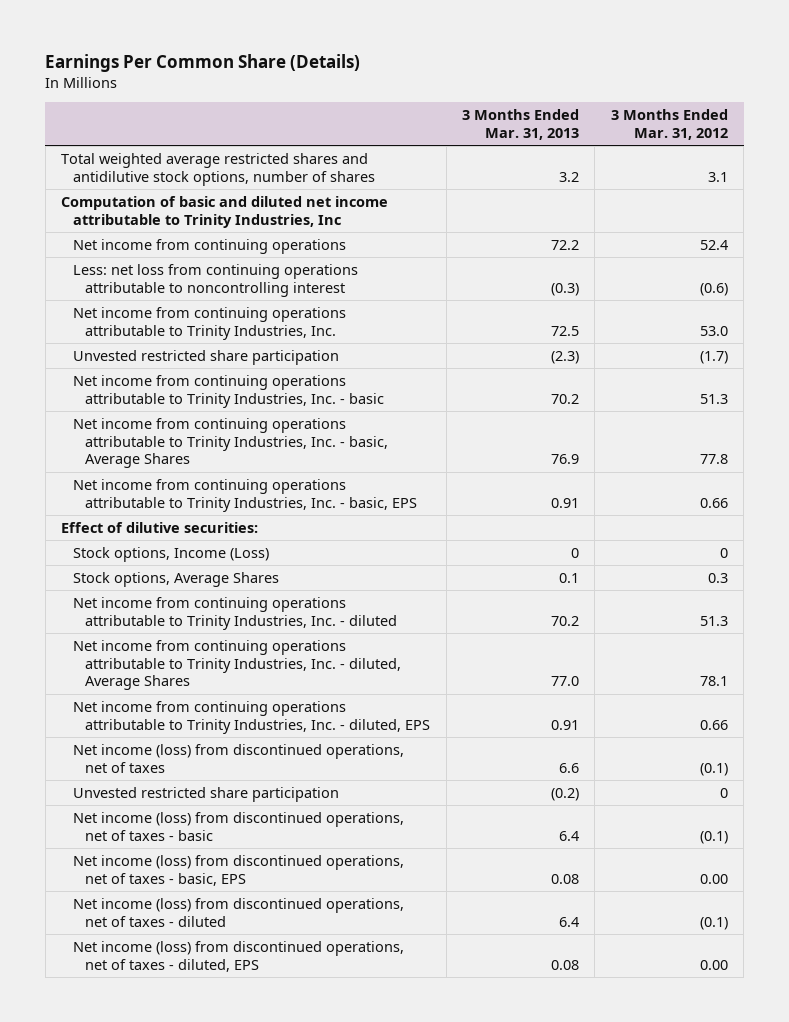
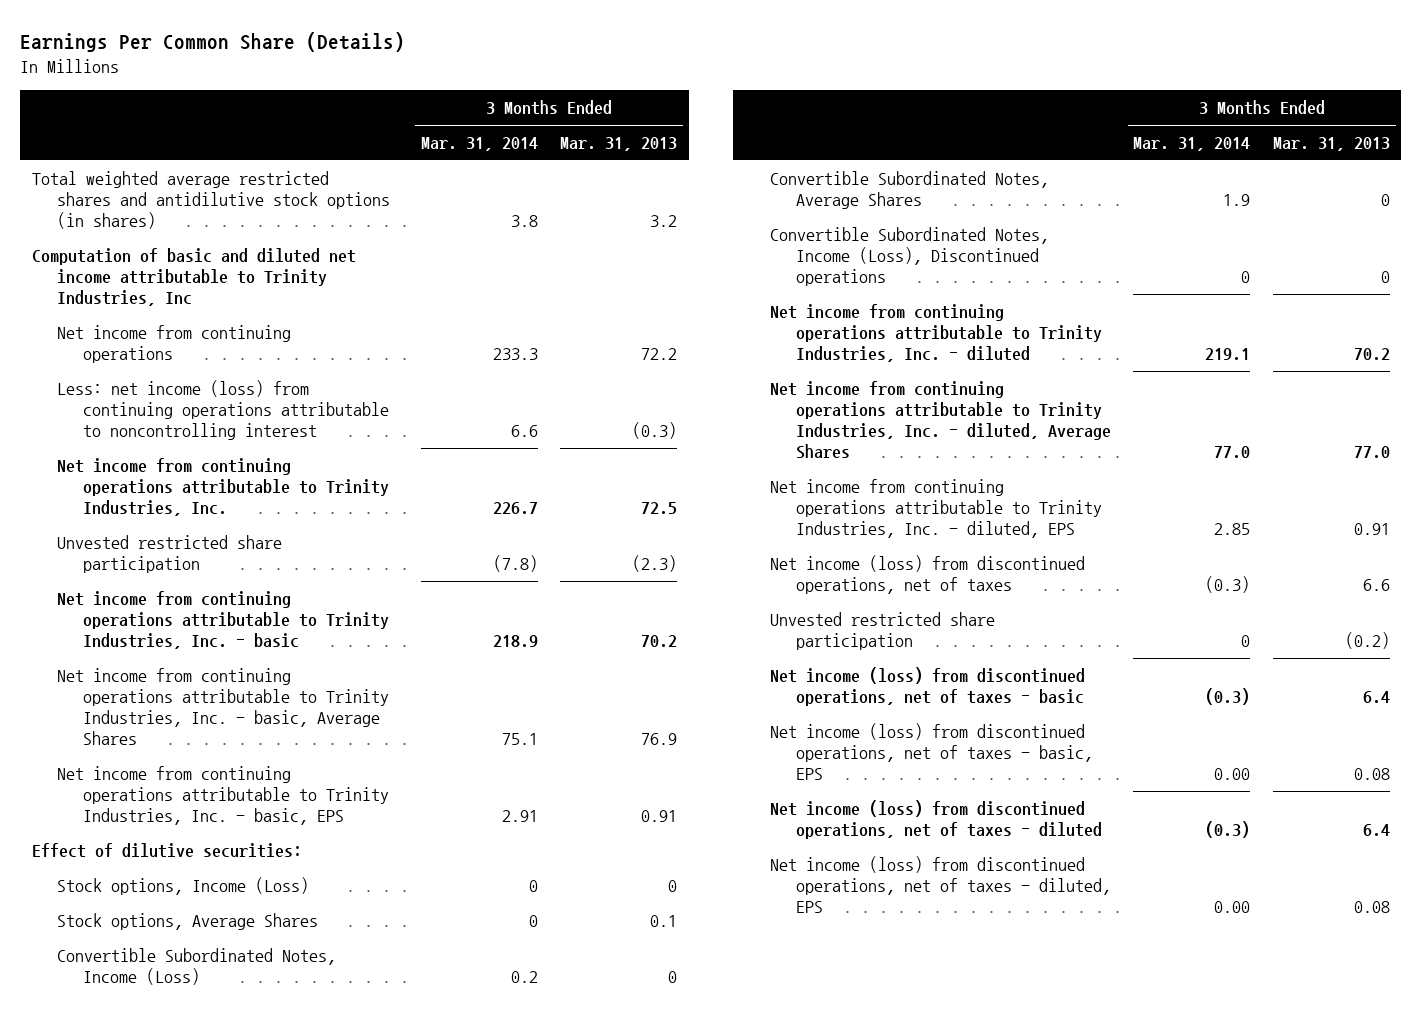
[610,108,728,140] 3 Months Ended Mar. 31, 2012 -> none
none -> [420,137,538,152] Mar. 31, 2014
[61,152,376,186] Total weighted average restricted shares and antidilutive stock options, number of shares -> [31,171,391,230] Total weighted average restricted shares and antidilutive stock options (in shares)
[73,263,359,297] Less: net loss from continuing operations attributable to noncontrolling interest -> [57,380,389,441] Less: net income (loss) from continuing operations attributable to noncontrolling interest
none -> [57,948,337,986] Convertible Subordinated Notes, Income (Loss)
none -> [770,171,1050,210] Convertible Subordinated Notes, Average Shares
none -> [770,227,1050,287] Convertible Subordinated Notes, Income (Loss), Discontinued operations

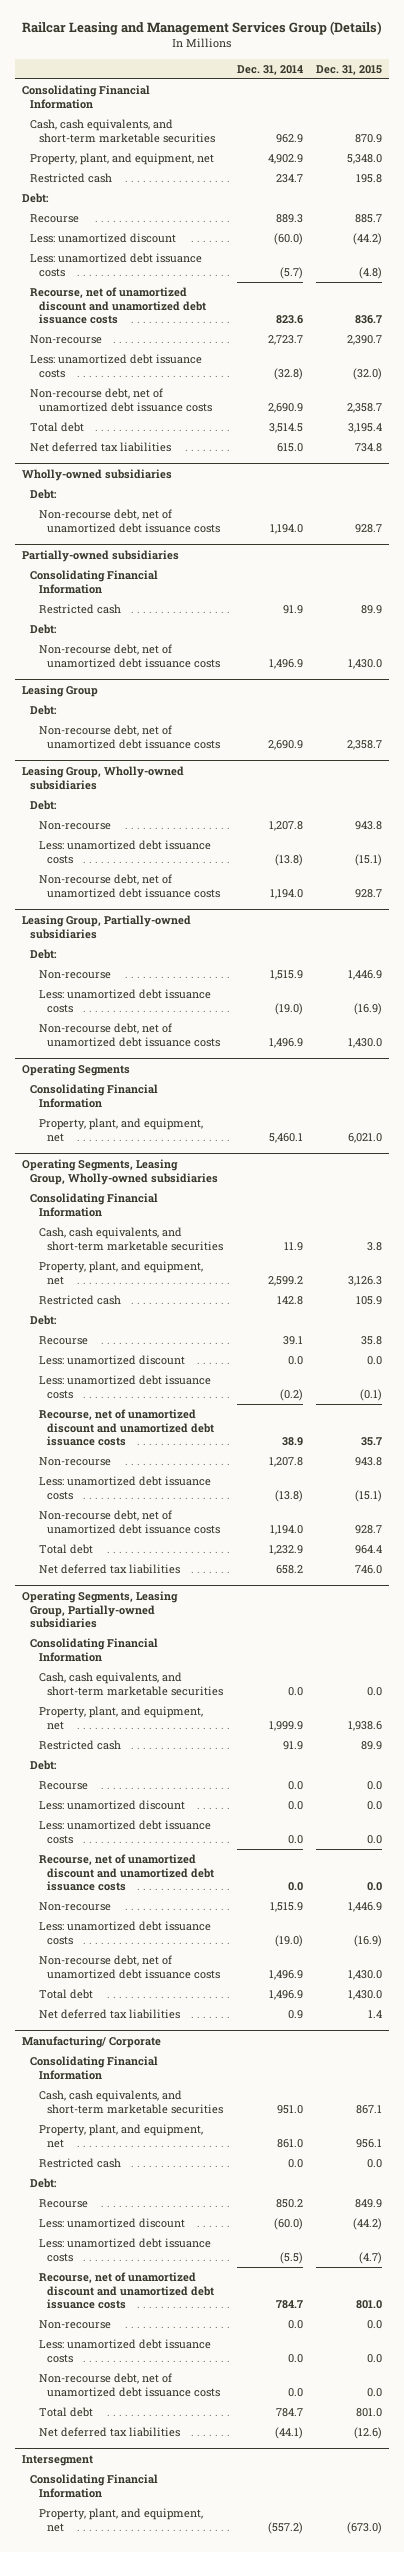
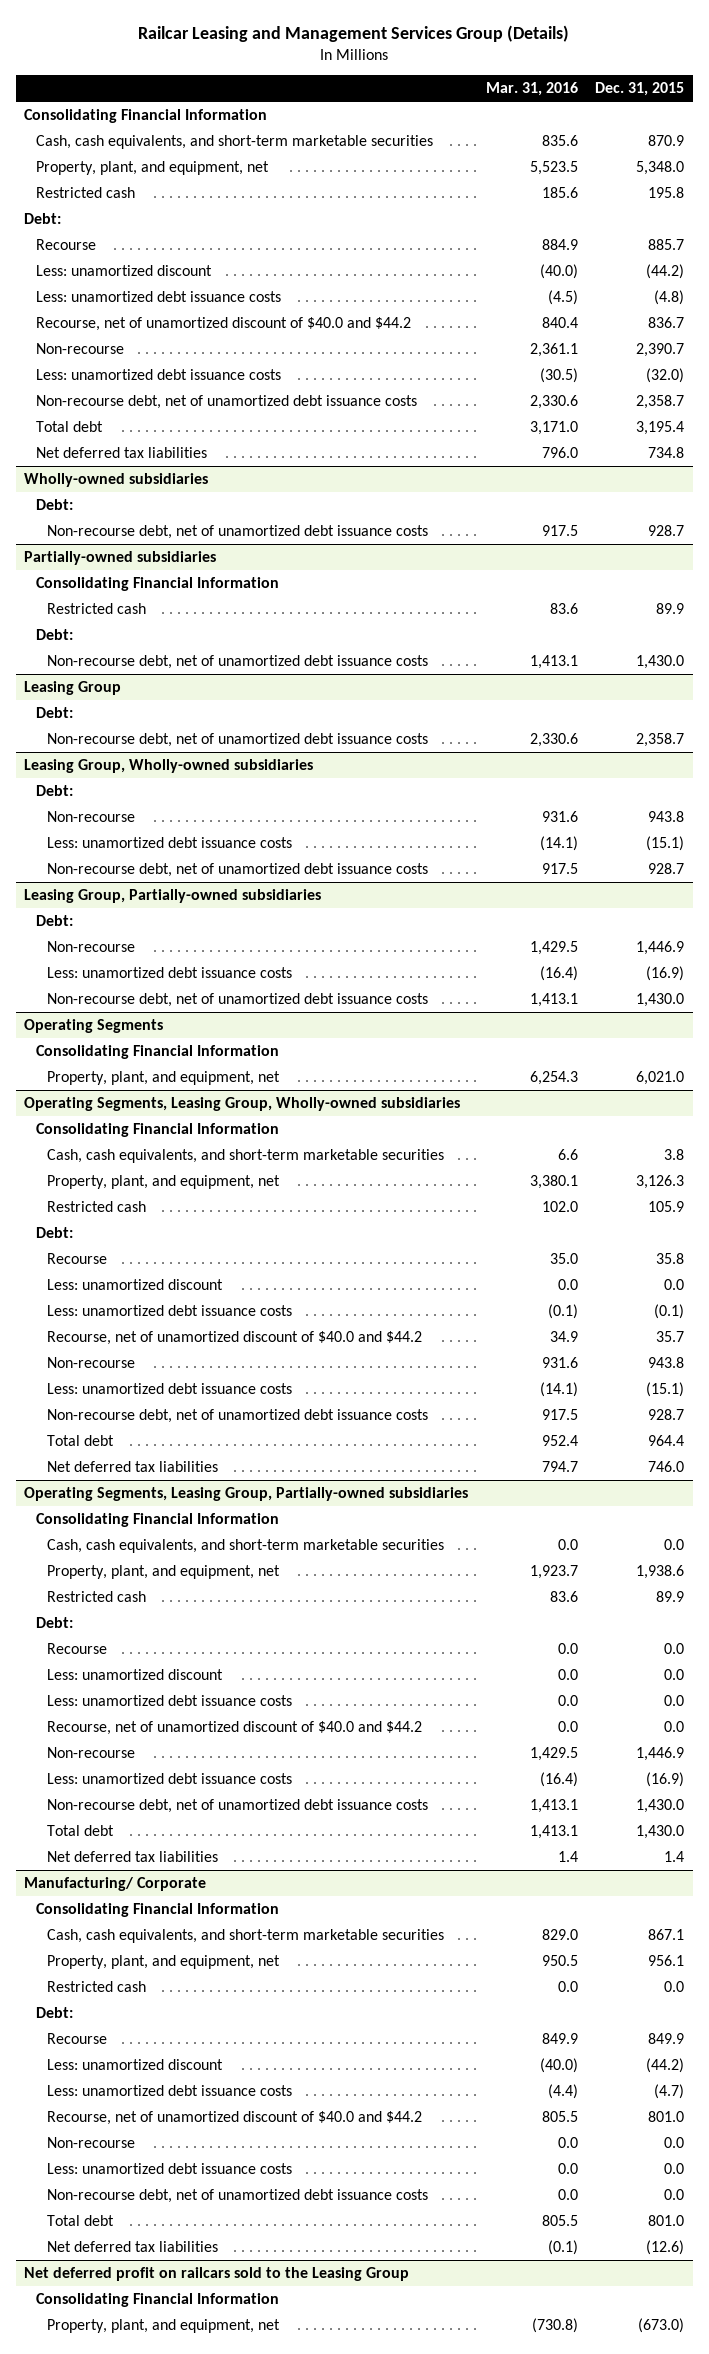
[236,64,303,75] Dec. 31, 2014 -> none
none -> [485,82,578,97] Mar. 31, 2016
[30,287,206,325] Recourse, net of unamortized discount and unamortized debt issuance costs -> [35,317,411,332] Recourse, net of unamortized discount of $40.0 and $44.2
[38,1409,214,1447] Recourse, net of unamortized discount and unamortized debt issuance costs -> [46,1331,422,1346] Recourse, net of unamortized discount of $40.0 and $44.2
[38,1854,214,1892] Recourse, net of unamortized discount and unamortized debt issuance costs -> [46,1721,422,1736] Recourse, net of unamortized discount of $40.0 and $44.2
[38,2272,214,2310] Recourse, net of unamortized discount and unamortized debt issuance costs -> [46,2111,422,2126] Recourse, net of unamortized discount of $40.0 and $44.2
[21,2454,93,2466] Intersegment -> [24,2267,410,2282] Net deferred profit on railcars sold to the Leasing Group

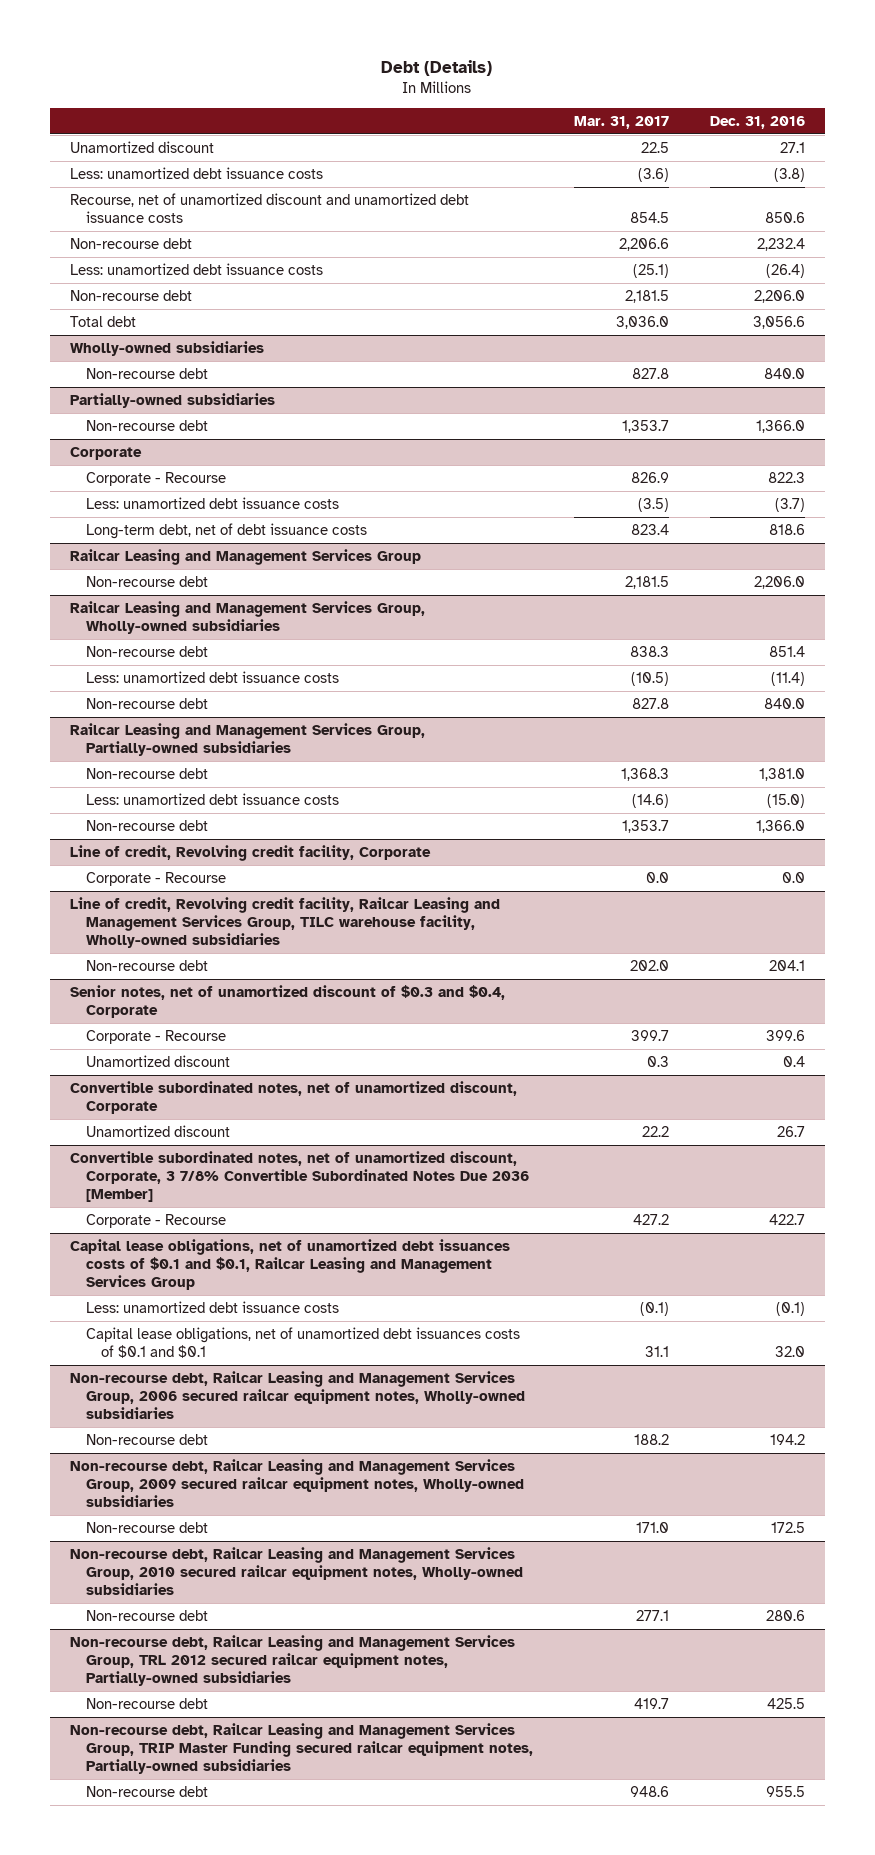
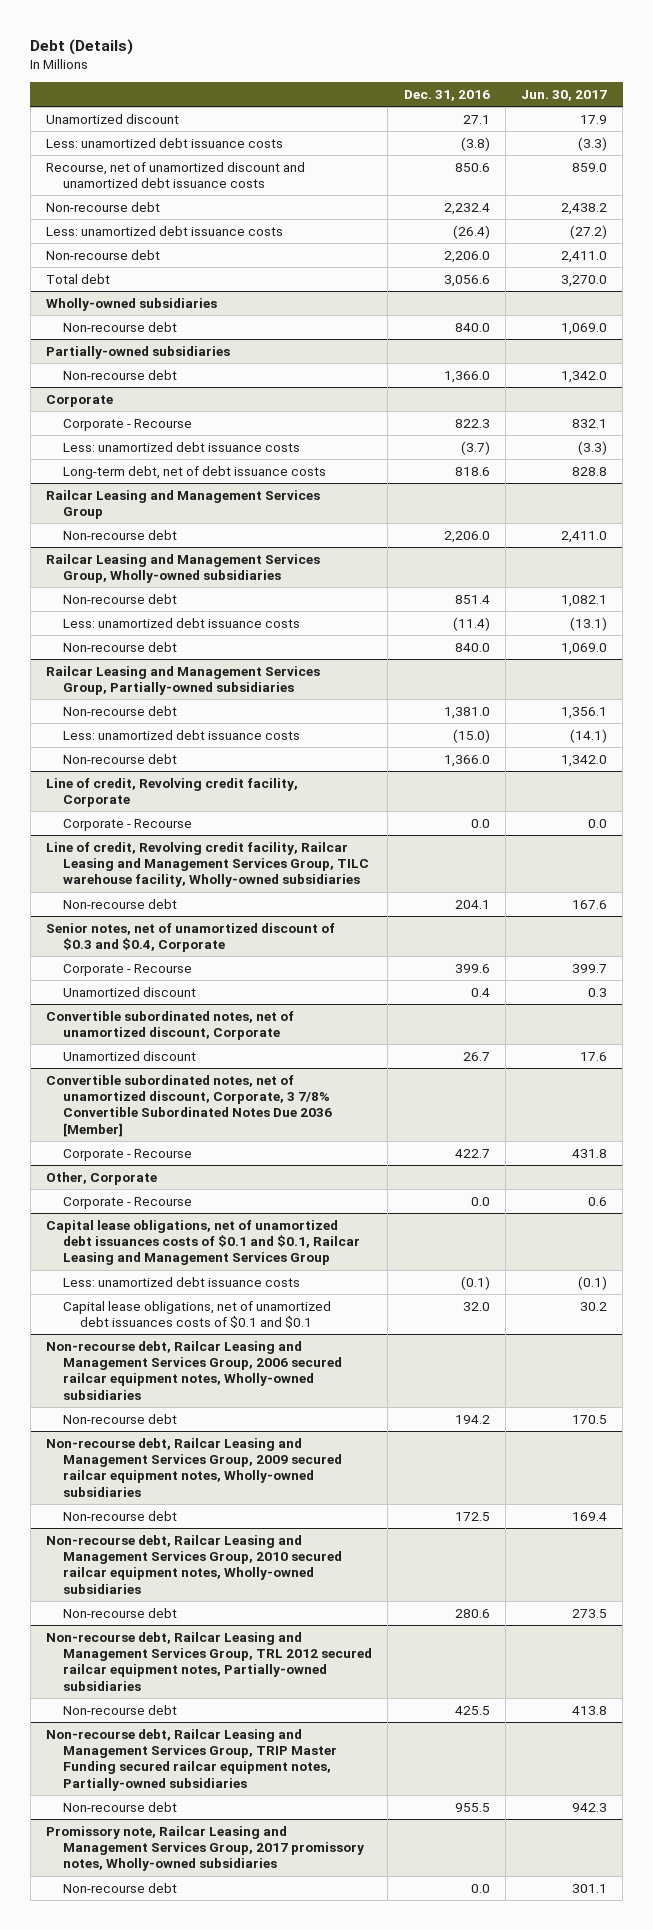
[573,115,669,129] Mar. 31, 2017 -> none
none -> [520,89,607,101] Jun. 30, 2017
none -> [46,1171,158,1185] Other, Corporate
none -> [63,1196,193,1209] Corporate - Recourse
none -> [46,1825,365,1872] Promissory note, Railcar Leasing and Management Services Group, 2017 promissory notes, Wholly-owned subsidiaries
none -> [63,1882,178,1893] Non-recourse debt

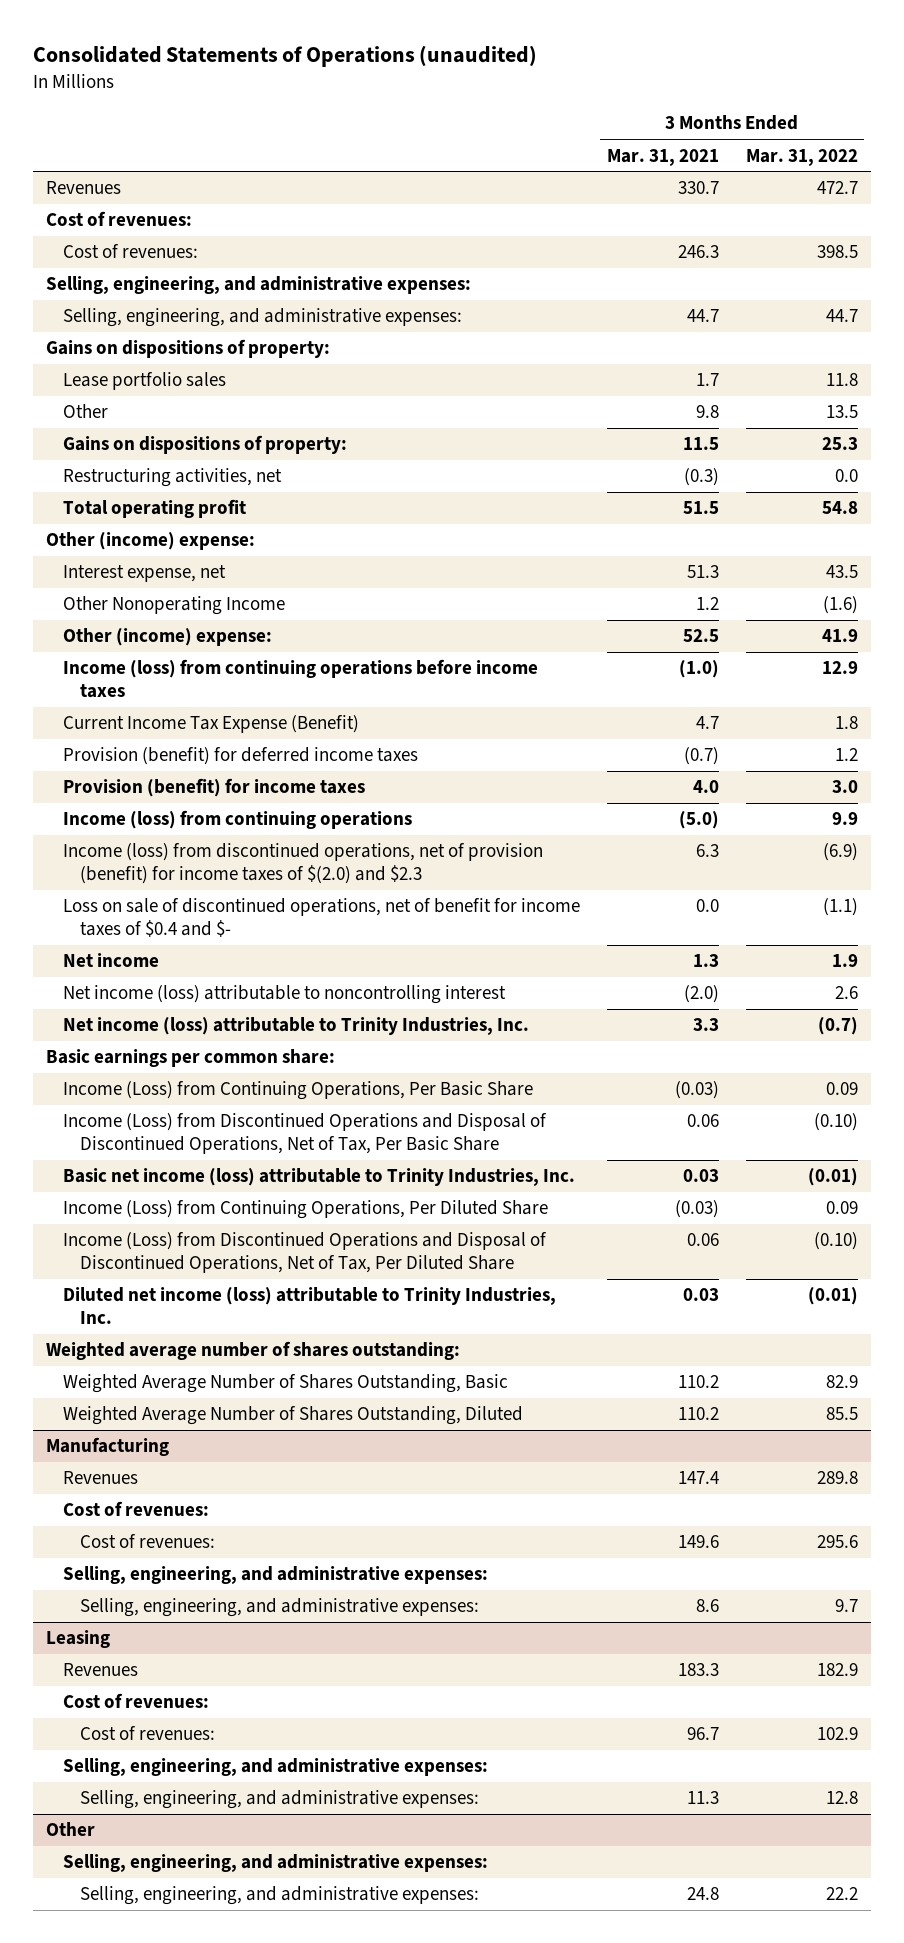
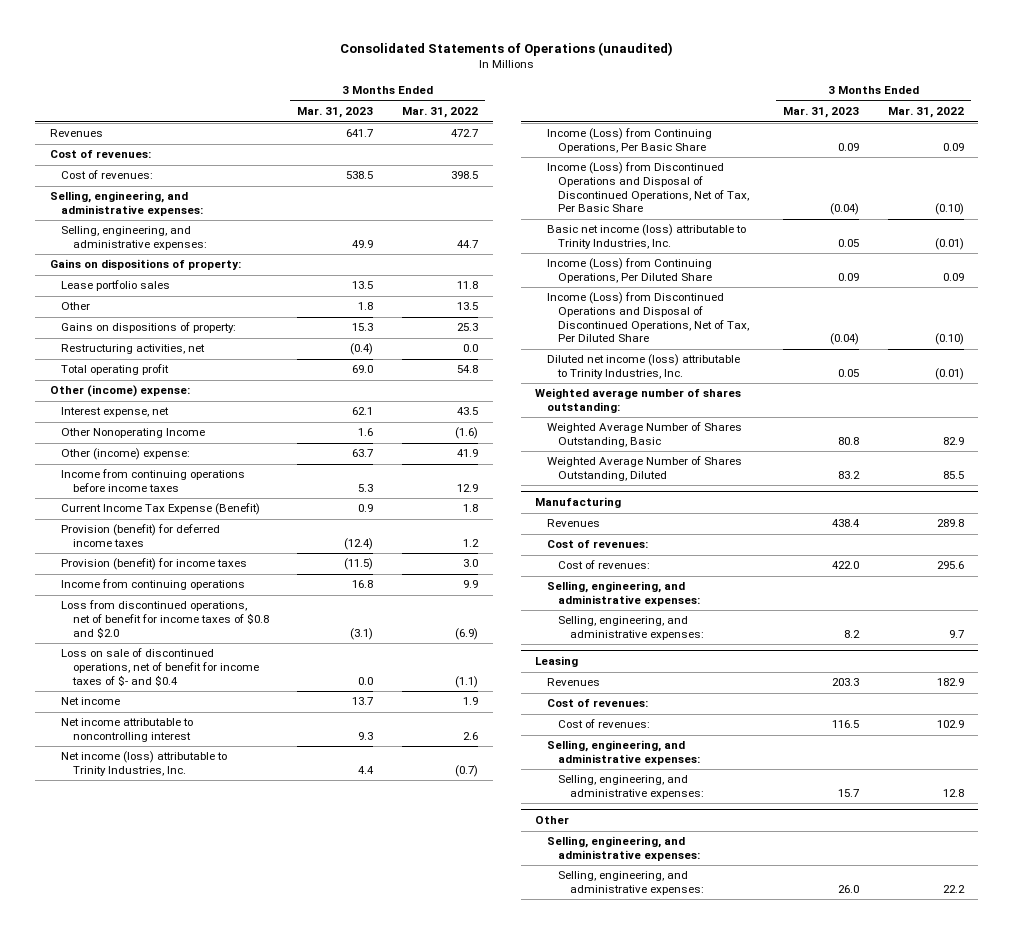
[606,148,719,166] Mar. 31, 2021 -> none
none -> [297,107,374,119] Mar. 31, 2023
[62,659,538,699] Income (loss) from continuing operations before income taxes -> [61,469,246,493] Income from continuing operations before income taxes
[62,810,412,830] Income (loss) from continuing operations -> [61,579,246,591] Income from continuing operations
[62,843,543,885] Income (loss) from discontinued operations, net of provision (benefit) for income taxes of $(2.0) and $2.3 -> [61,600,269,638] Loss from discontinued operations, net of benefit for income taxes of $0.8 and $2.0
[62,898,580,938] Loss on sale of discontinued operations, net of benefit for income taxes of $0.4 and $- -> [61,648,259,686] Loss on sale of discontinued operations, net of benefit for income taxes of $- and $0.4
[62,985,506,1005] Net income (loss) attributable to noncontrolling interest -> [61,718,194,743] Net income attributable to noncontrolling interest
[46,1049,336,1068] Basic earnings per common share: -> none

